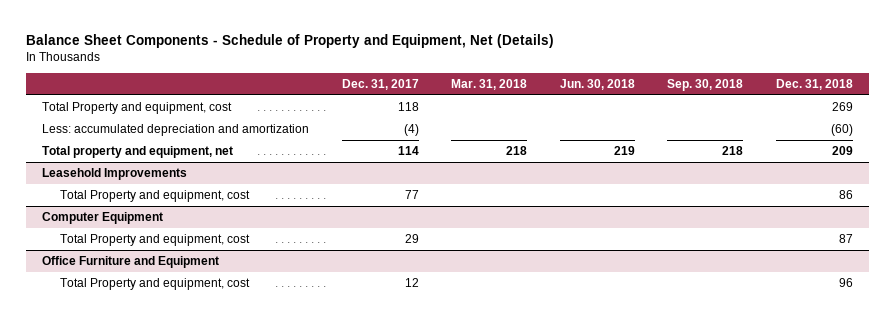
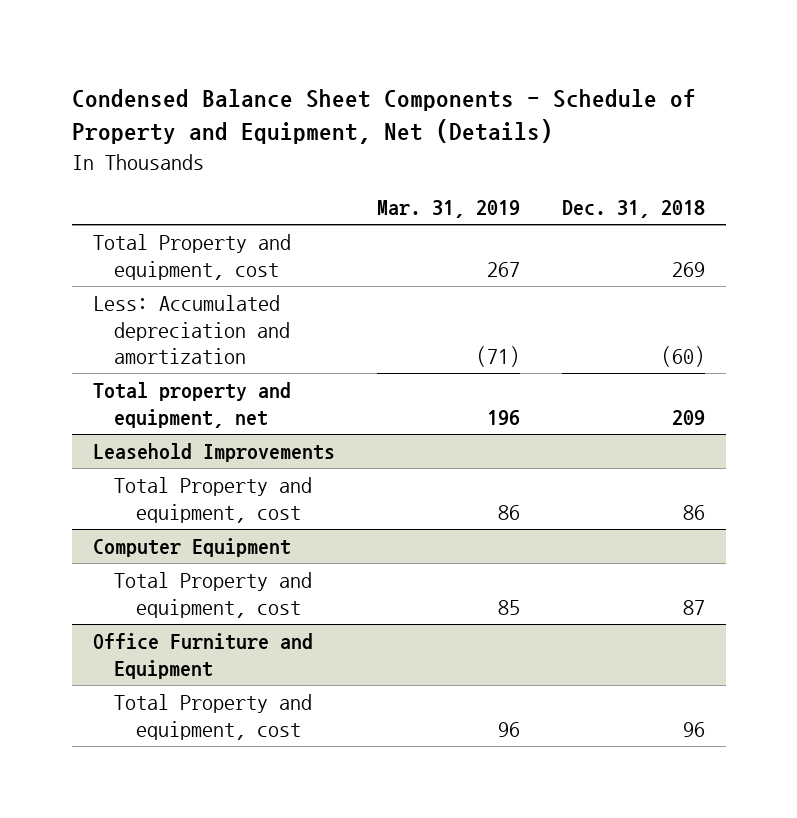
[26,33,555,48] Balance Sheet Components - Schedule of Property and Equipment, Net (Details) -> [71,88,696,145] Condensed Balance Sheet Components - Schedule of Property and Equipment, Net (Details)
[341,78,419,90] Dec. 31, 2017 -> none
[451,78,528,90] Mar. 31, 2018 -> none
[559,78,635,90] Jun. 30, 2018 -> none
[667,78,744,91] Sep. 30, 2018 -> none
none -> [376,200,520,219] Mar. 31, 2019
[42,124,310,137] Less: accumulated depreciation and amortization -> [92,294,291,365] Less: Accumulated depreciation and amortization

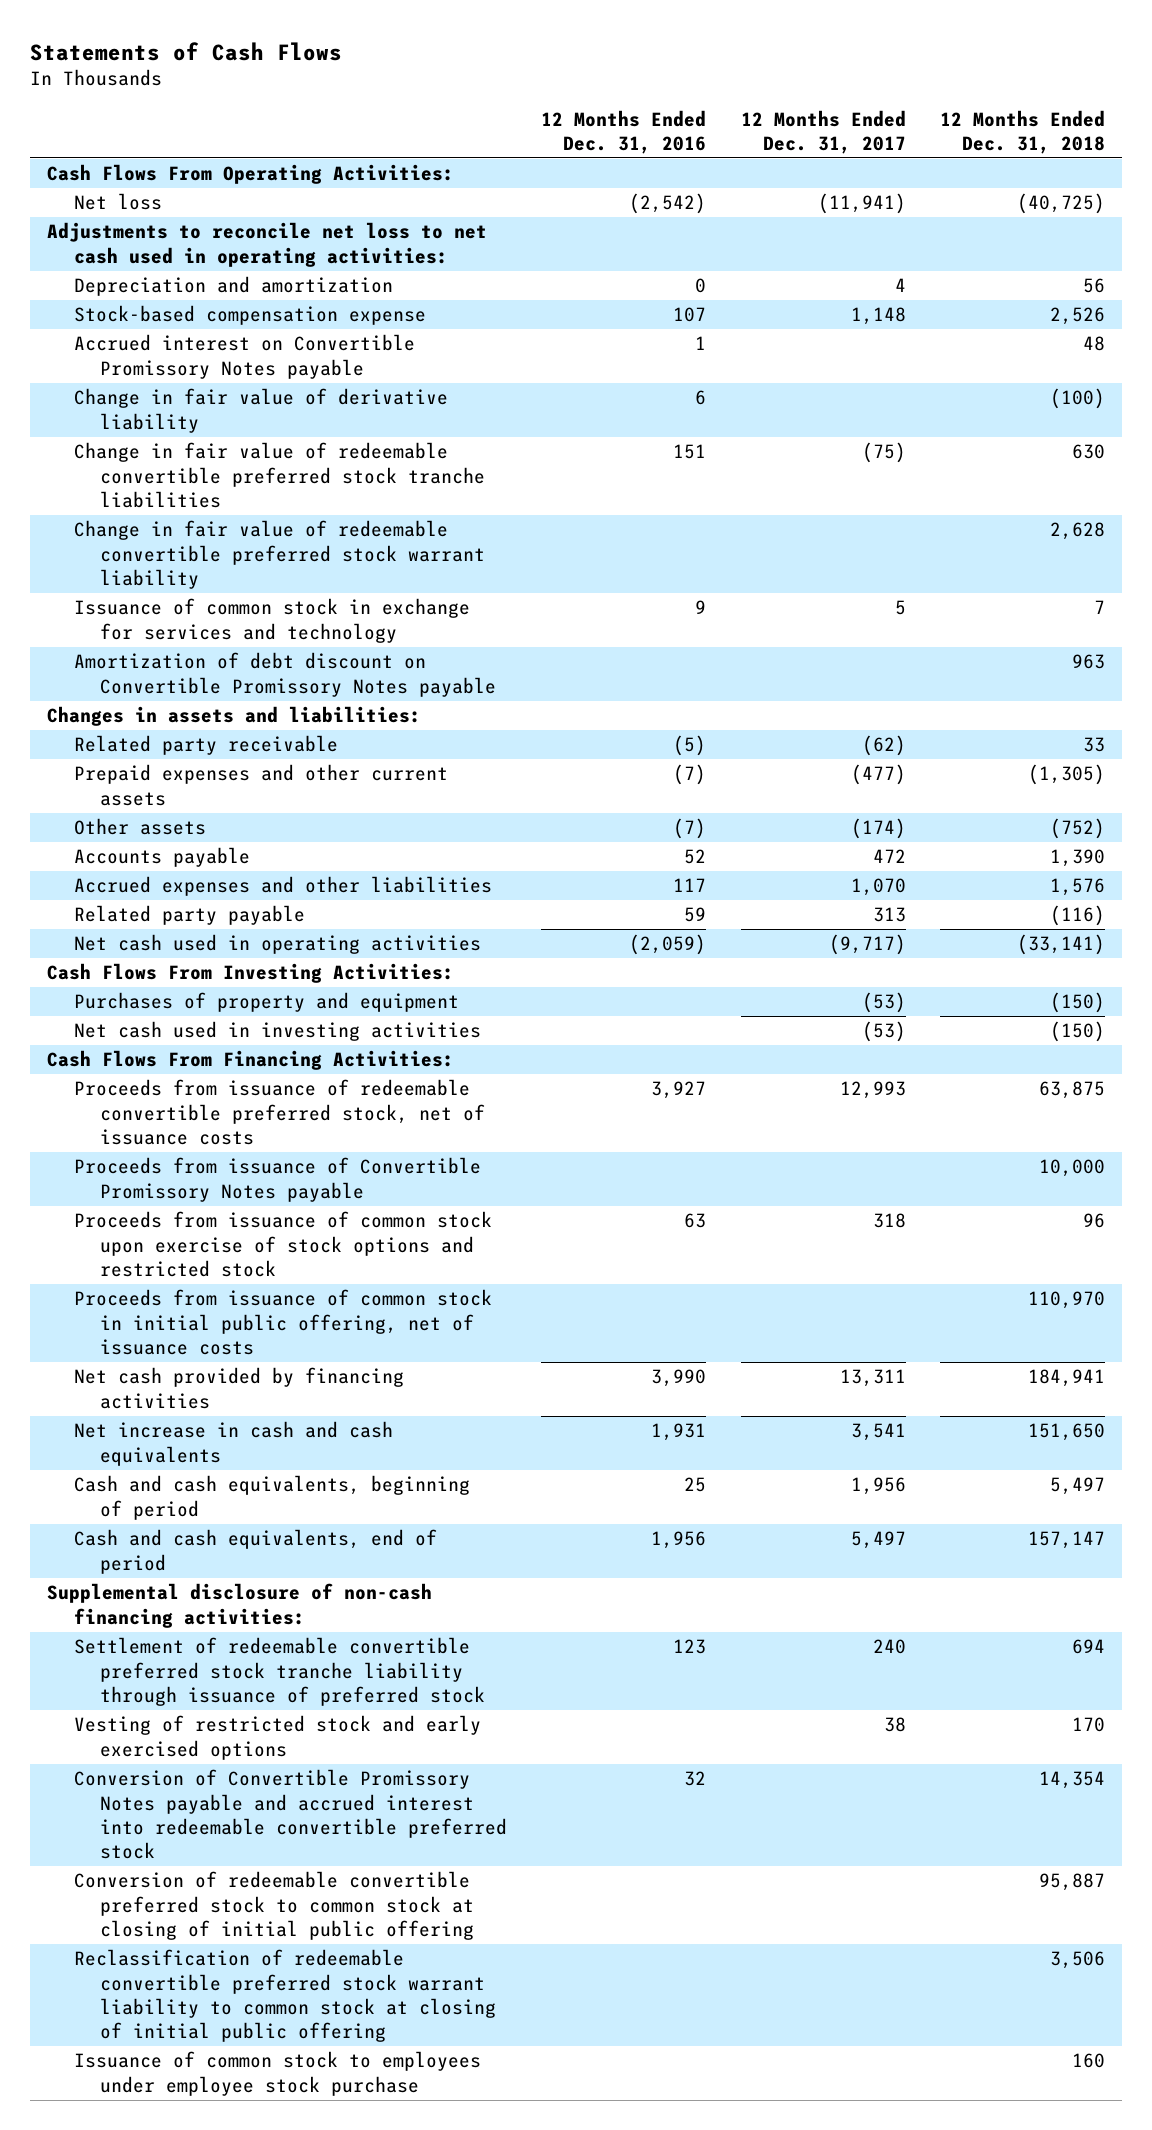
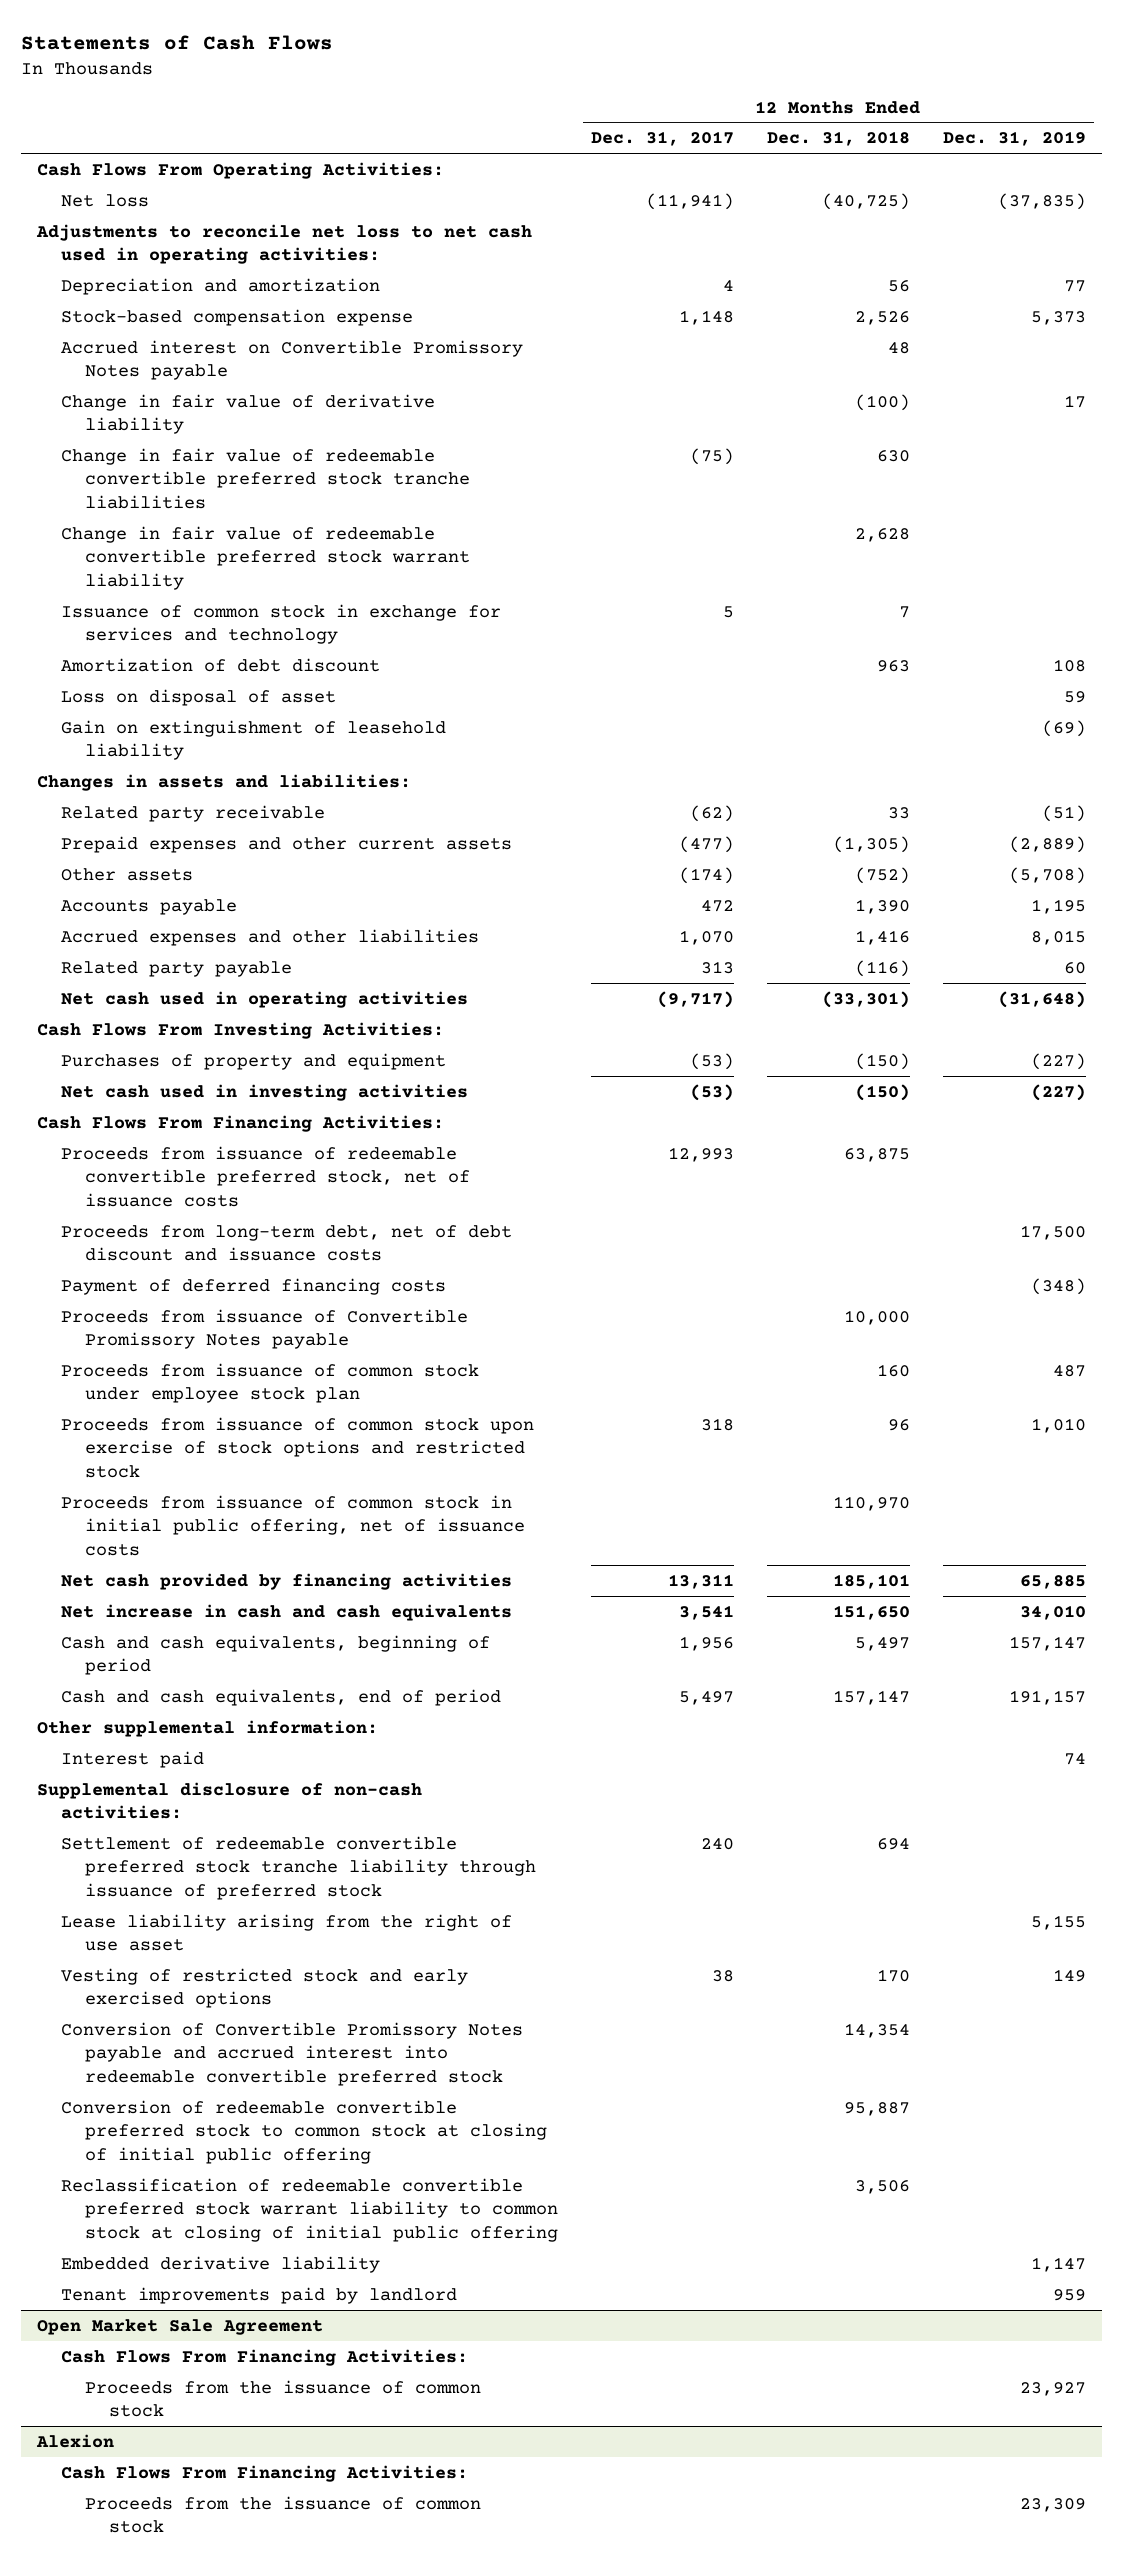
[541,109,707,154] 12 Months Ended Dec. 31, 2016 -> none
none -> [942,131,1086,147] Dec. 31, 2019
[73,652,497,697] Amortization of debt discount on Convertible Promissory Notes payable -> [61,657,381,672] Amortization of debt discount
none -> [61,688,337,706] Loss on disposal of asset
none -> [61,719,447,761] Gain on extinguishment of leasehold liability
[1049,878,1105,897] 1,576 -> [854,929,910,945] 1,416
[1016,934,1105,956] (33,141) -> [821,990,910,1008] (33,301)
none -> [61,1224,513,1262] Proceeds from long-term debt, net of debt discount and issuance costs
none -> [61,1277,447,1295] Payment of deferred financing costs
none -> [61,1362,480,1404] Proceeds from issuance of common stock under employee stock plan
[1027,1369,1105,1388] 184,941 -> [832,1573,910,1589] 185,101
none -> [37,1719,379,1737] Other supplemental information:
none -> [61,1750,205,1768] Interest paid
[47,1583,433,1628] Supplemental disclosure of non-cash financing activities: -> [37,1781,423,1820] Supplemental disclosure of non-cash activities:
none -> [61,1913,513,1952] Lease liability arising from the right of use asset
[73,2051,481,2096] Issuance of common stock to employees under employee stock purchase -> none
none -> [61,2255,381,2273] Embedded derivative liability
none -> [61,2286,458,2304] Tenant improvements paid by landlord
none -> [37,2318,324,2335] Open Market Sale Agreement
none -> [61,2348,469,2366] Cash Flows From Financing Activities:
none -> [85,2379,482,2418] Proceeds from the issuance of common stock
none -> [36,2433,115,2448] Alexion
none -> [61,2464,469,2482] Cash Flows From Financing Activities:
none -> [85,2495,482,2534] Proceeds from the issuance of common stock

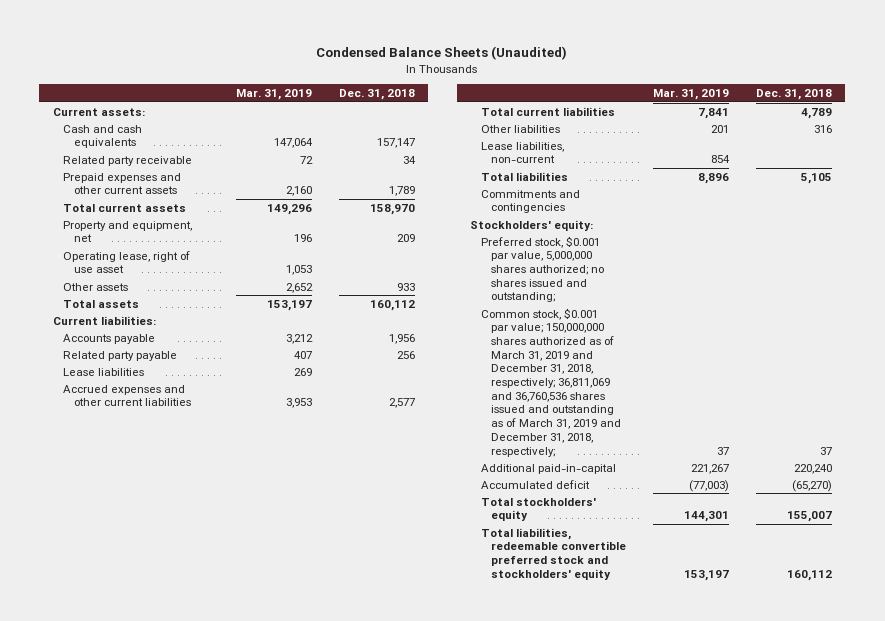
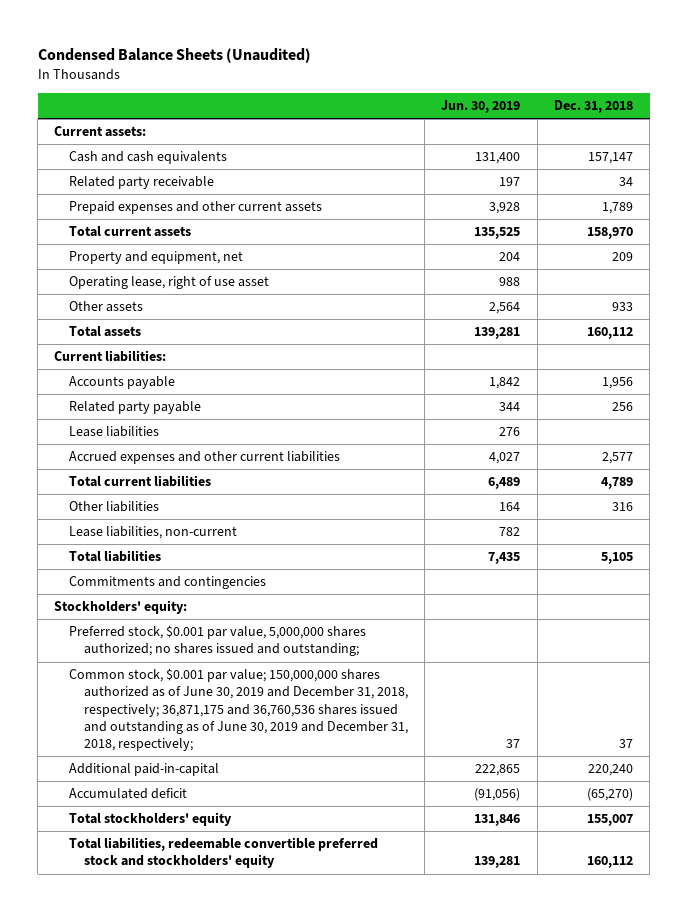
[235,88,312,100] Mar. 31, 2019 -> none
none -> [441,100,521,114] Jun. 30, 2019
[480,307,622,457] Common stock, $0.001 par value; 150,000,000 shares authorized as of March 31, 2019 and December 31, 2018, respectively; 36,811,069 and 36,760,536 shares issued and outstanding as of March 31, 2019 and December 31, 2018, respectively; -> [68,668,408,751] Common stock, $0.001 par value; 150,000,000 shares authorized as of June 30, 2019 and December 31, 2018, respectively; 36,871,175 and 36,760,536 shares issued and outstanding as of June 30, 2019 and December 31, 2018, respectively;

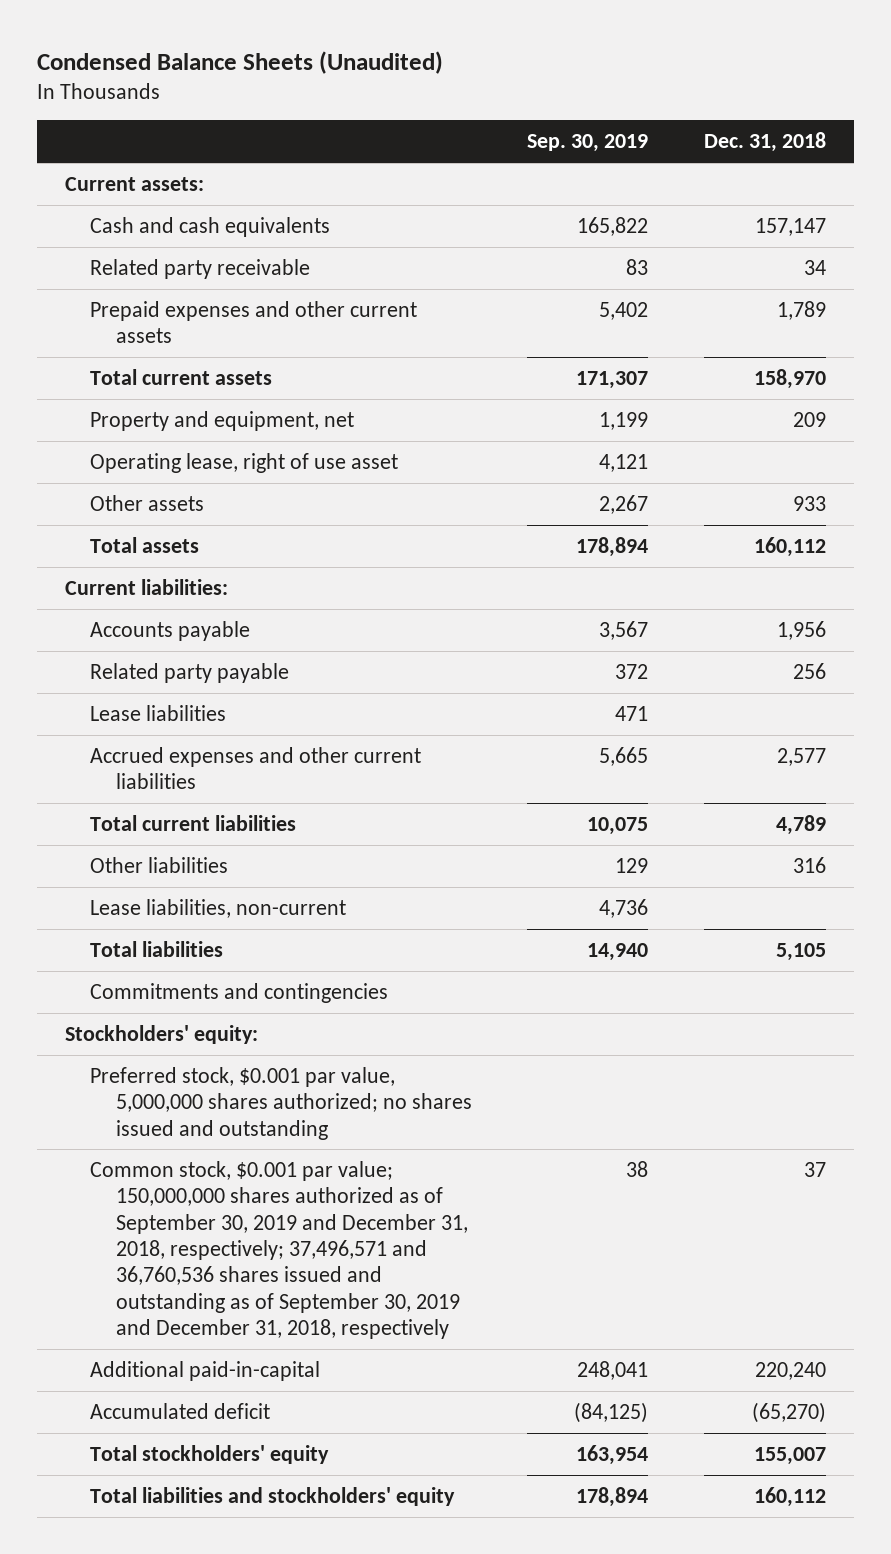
[441,100,521,114] Jun. 30, 2019 -> none
none -> [527,134,649,153] Sep. 30, 2019
[68,625,366,657] Preferred stock, $0.001 par value, 5,000,000 shares authorized; no shares issued and outstanding; -> [90,1066,472,1140] Preferred stock, $0.001 par value, 5,000,000 shares authorized; no shares issued and outstanding
[68,668,408,751] Common stock, $0.001 par value; 150,000,000 shares authorized as of June 30, 2019 and December 31, 2018, respectively; 36,871,175 and 36,760,536 shares issued and outstanding as of June 30, 2019 and December 31, 2018, respectively; -> [90,1160,468,1339] Common stock, $0.001 par value; 150,000,000 shares authorized as of September 30, 2019 and December 31, 2018, respectively; 37,496,571 and 36,760,536 shares issued and outstanding as of September 30, 2019 and December 31, 2018, respectively
[68,837,378,869] Total liabilities, redeemable convertible preferred stock and stockholders' equity -> [90,1486,456,1506] Total liabilities and stockholders' equity

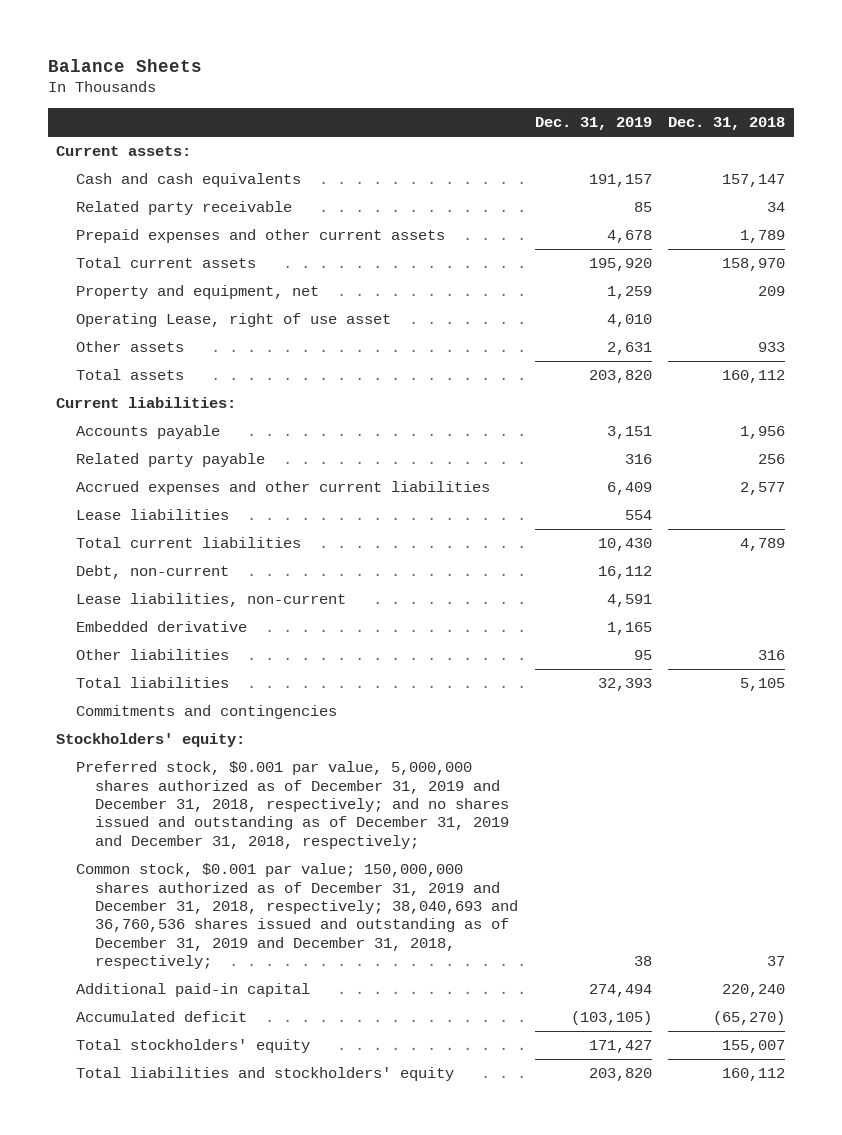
[37,51,444,75] Condensed Balance Sheets (Unaudited) -> [47,58,202,72] Balance Sheets
[527,134,649,153] Sep. 30, 2019 -> none
none -> [534,117,652,131] Dec. 31, 2019
[90,452,399,473] Operating lease, right of use asset -> [75,313,391,328] Operating Lease, right of use asset
[90,704,227,721] Lease liabilities -> [75,509,229,521] Lease liabilities
none -> [75,565,229,580] Debt, non-current
none -> [75,621,247,633] Embedded derivative
[90,856,229,873] Other liabilities -> [75,649,229,661] Other liabilities
[90,1066,472,1140] Preferred stock, $0.001 par value, 5,000,000 shares authorized; no shares issued and outstanding -> [75,761,509,849] Preferred stock, $0.001 par value, 5,000,000 shares authorized as of December 31, 2019 and December 31, 2018, respectively; and no shares issued and outstanding as of December 31, 2019 and December 31, 2018, respectively;
[90,1160,468,1339] Common stock, $0.001 par value; 150,000,000 shares authorized as of September 30, 2019 and December 31, 2018, respectively; 37,496,571 and 36,760,536 shares issued and outstanding as of September 30, 2019 and December 31, 2018, respectively -> [75,863,518,970] Common stock, $0.001 par value; 150,000,000 shares authorized as of December 31, 2019 and December 31, 2018, respectively; 38,040,693 and 36,760,536 shares issued and outstanding as of December 31, 2019 and December 31, 2018, respectively;
[90,1360,321,1381] Additional paid-in-capital -> [75,983,310,998] Additional paid-in capital

